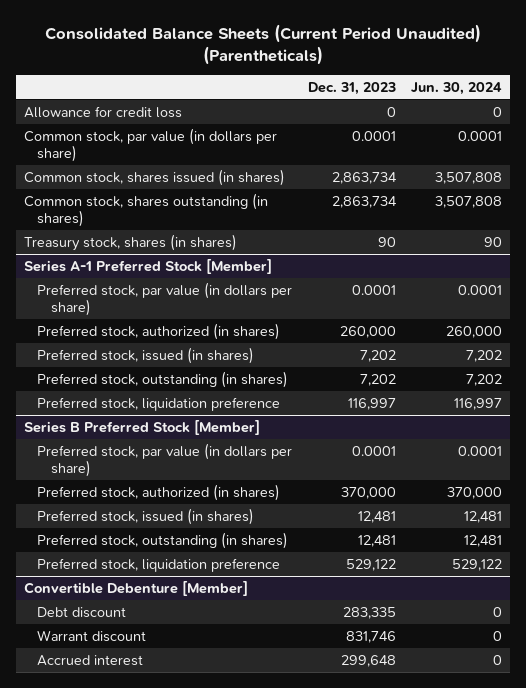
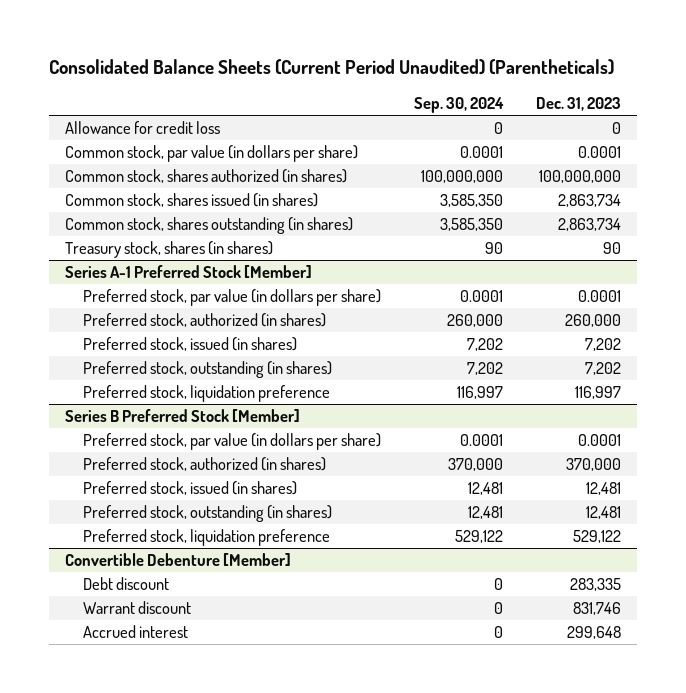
[410,81,502,95] Jun. 30, 2024 -> none
none -> [413,97,504,114] Sep. 30, 2024
none -> [65,169,348,184] Common stock, shares authorized (in shares)

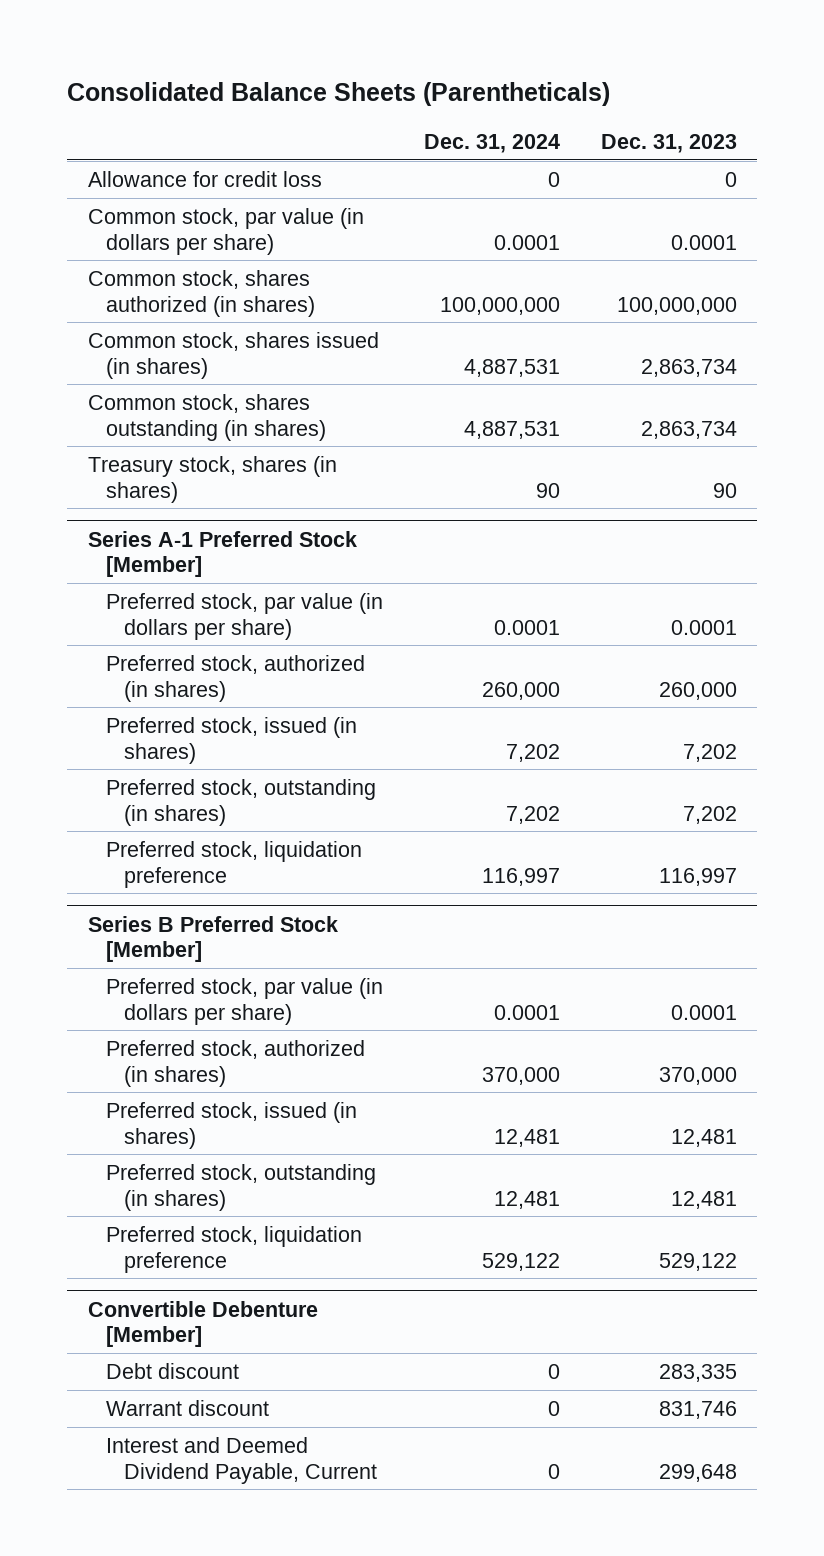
[48,59,614,76] Consolidated Balance Sheets (Current Period Unaudited) (Parentheticals) -> [67,82,611,107] Consolidated Balance Sheets (Parentheticals)
[413,97,504,114] Sep. 30, 2024 -> none
none -> [423,133,560,153] Dec. 31, 2024
[83,625,189,639] Accrued interest -> [106,1436,378,1484] Interest and Deemed Dividend Payable, Current

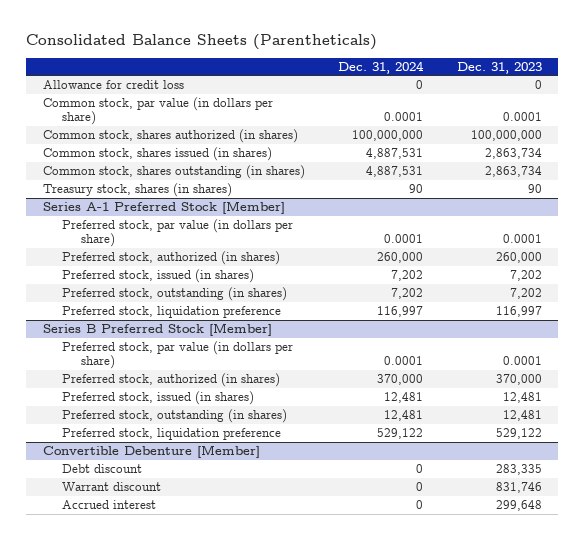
[106,1436,378,1484] Interest and Deemed Dividend Payable, Current -> [61,500,156,510] Accrued interest

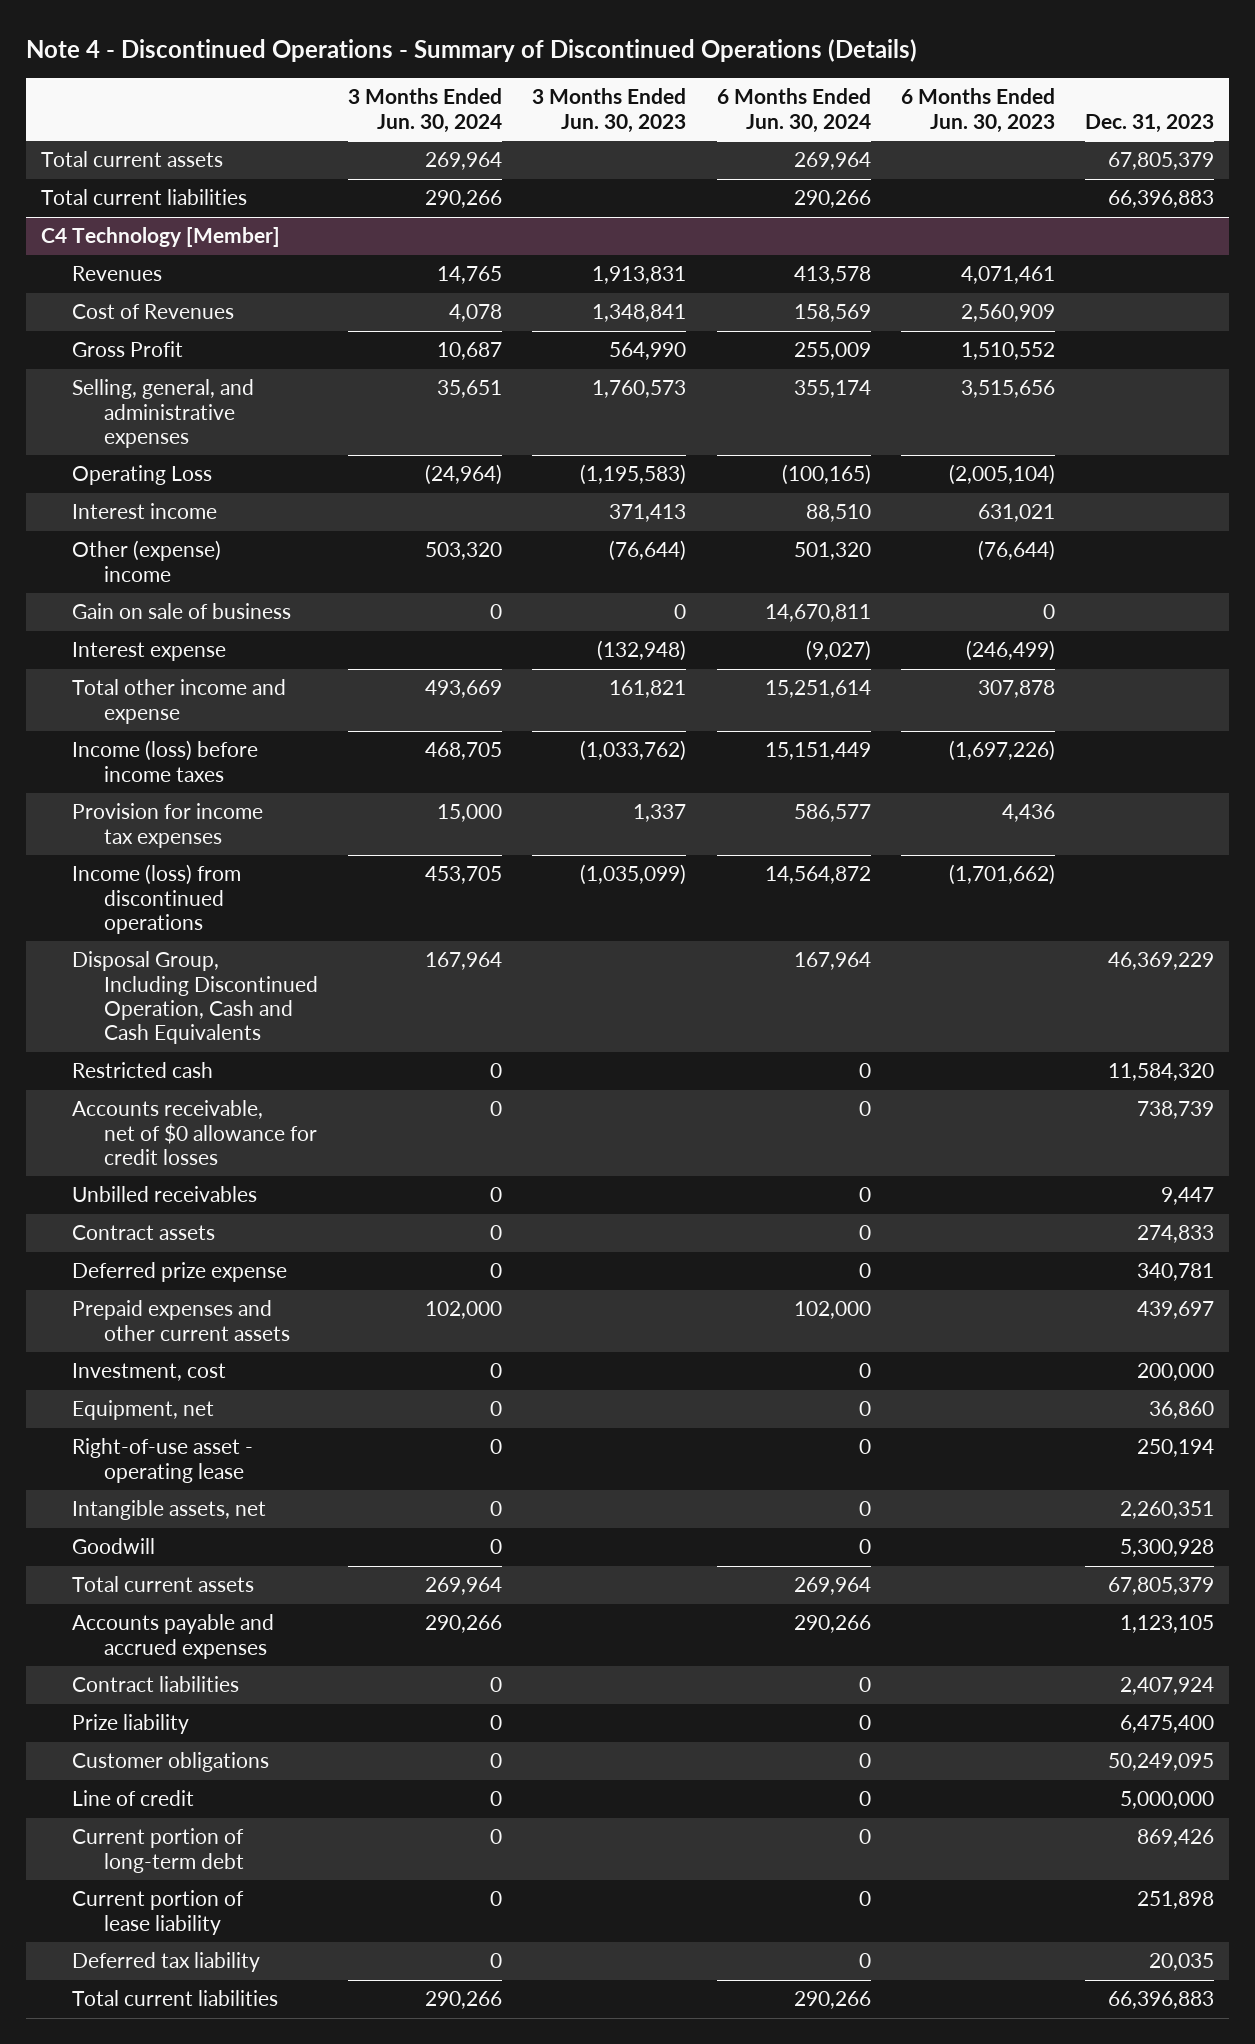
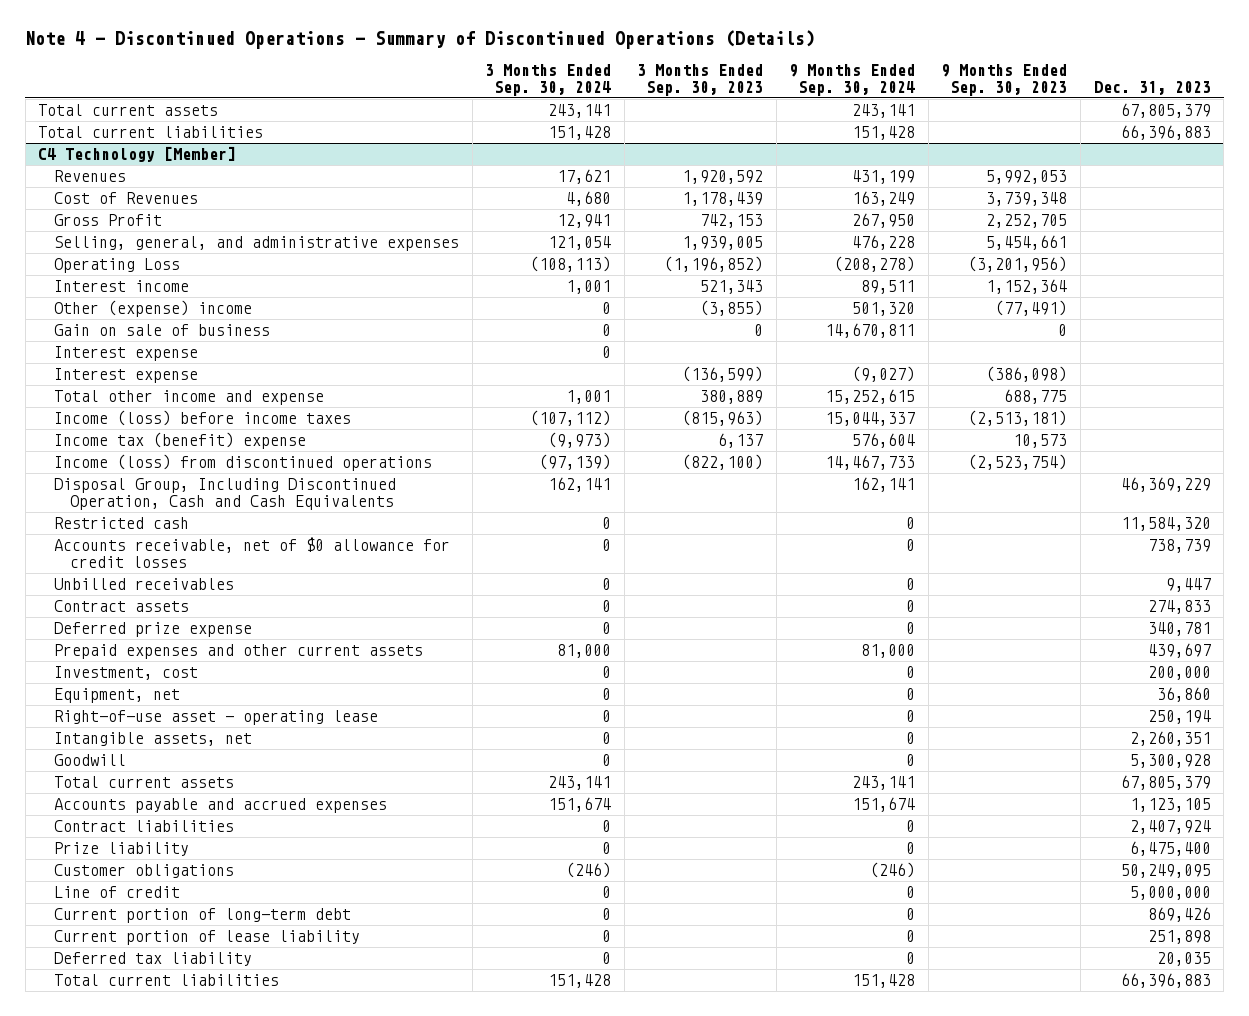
[348,88,503,133] 3 Months Ended Jun. 30, 2024 -> none
[532,88,687,133] 3 Months Ended Jun. 30, 2023 -> none
[716,88,871,133] 6 Months Ended Jun. 30, 2024 -> none
[900,88,1055,133] 6 Months Ended Jun. 30, 2023 -> none
none -> [485,63,612,96] 3 Months Ended Sep. 30, 2024
none -> [637,63,764,96] 3 Months Ended Sep. 30, 2023
none -> [789,63,916,96] 9 Months Ended Sep. 30, 2024
none -> [941,63,1068,96] 9 Months Ended Sep. 30, 2023
none -> [53,368,198,384] Interest expense
[72,803,264,848] Provision for income tax expenses -> [53,432,306,450] Income tax (benefit) expense

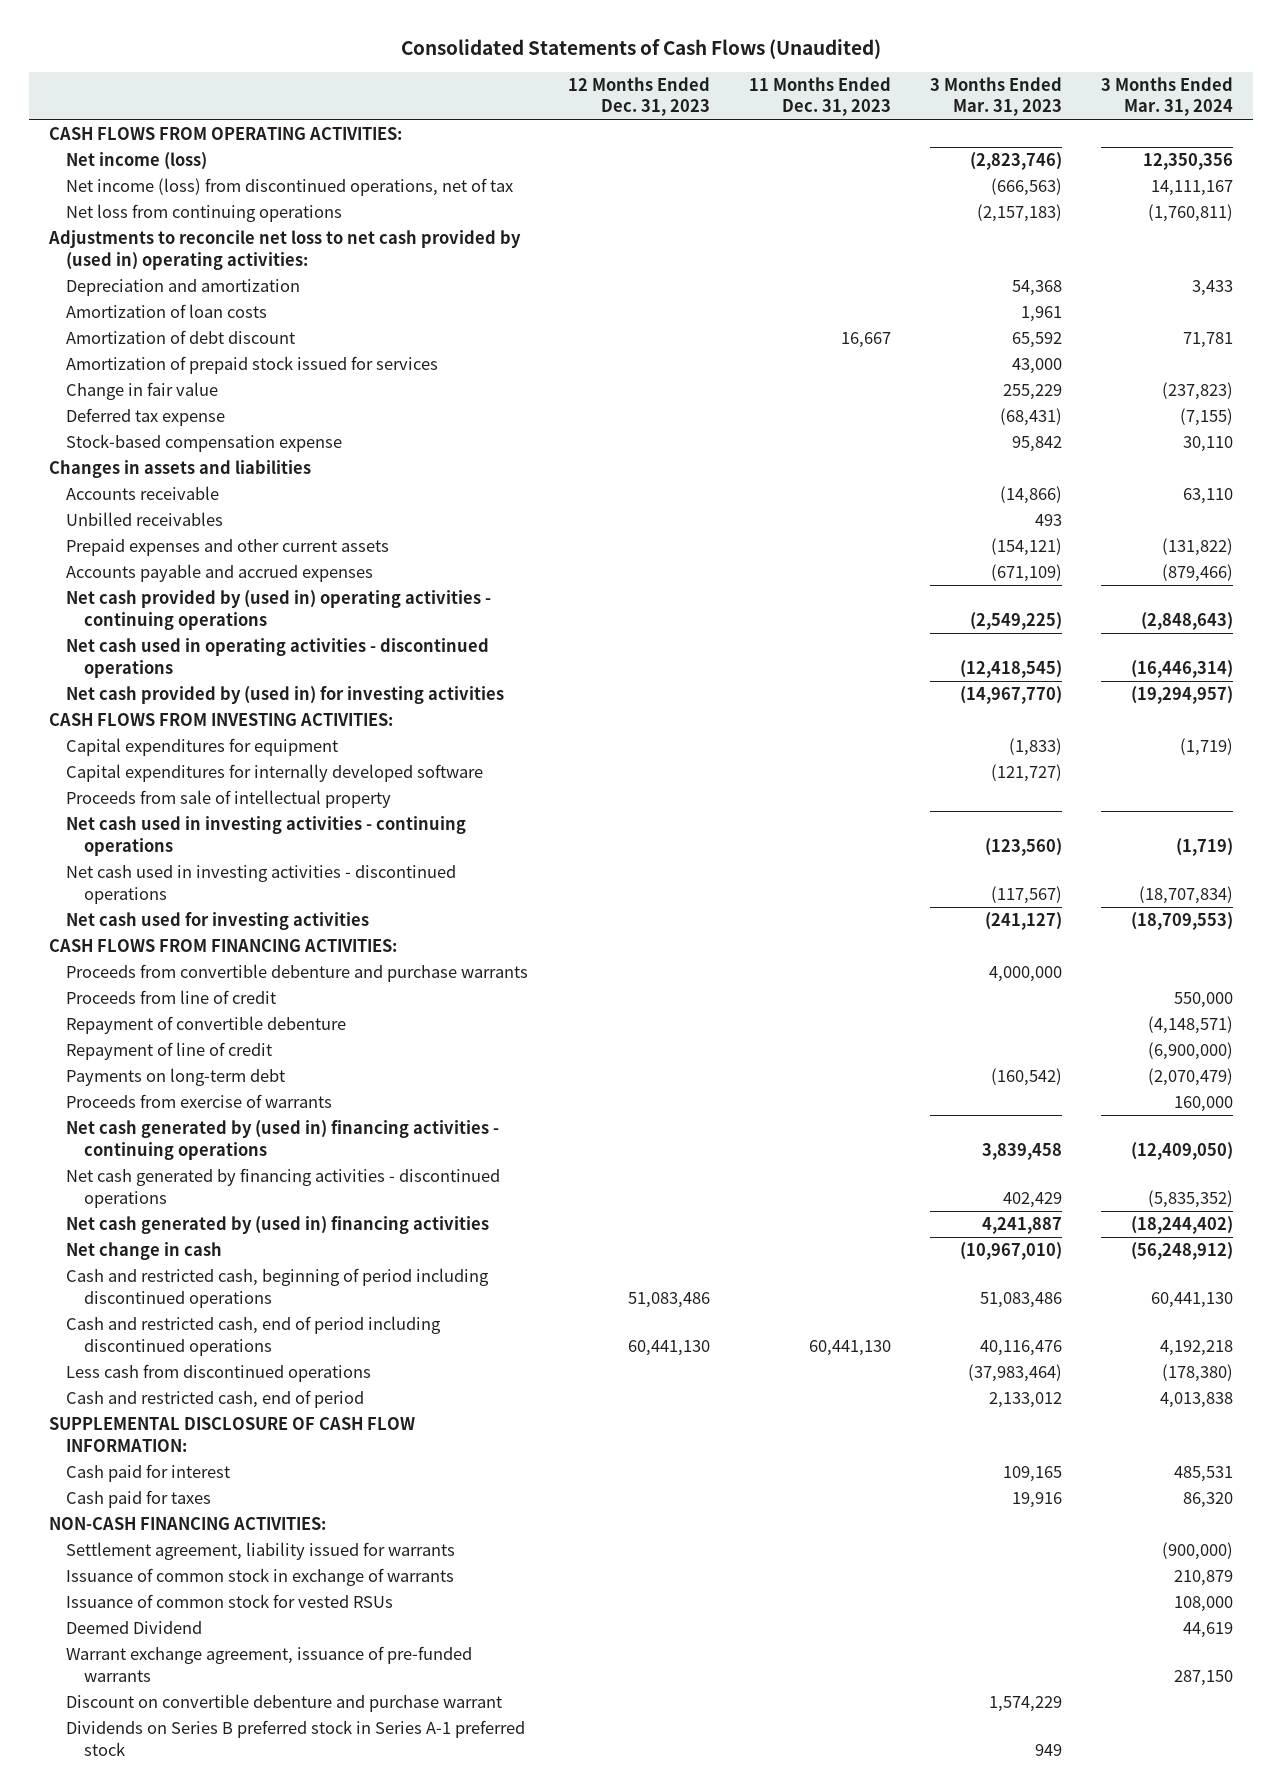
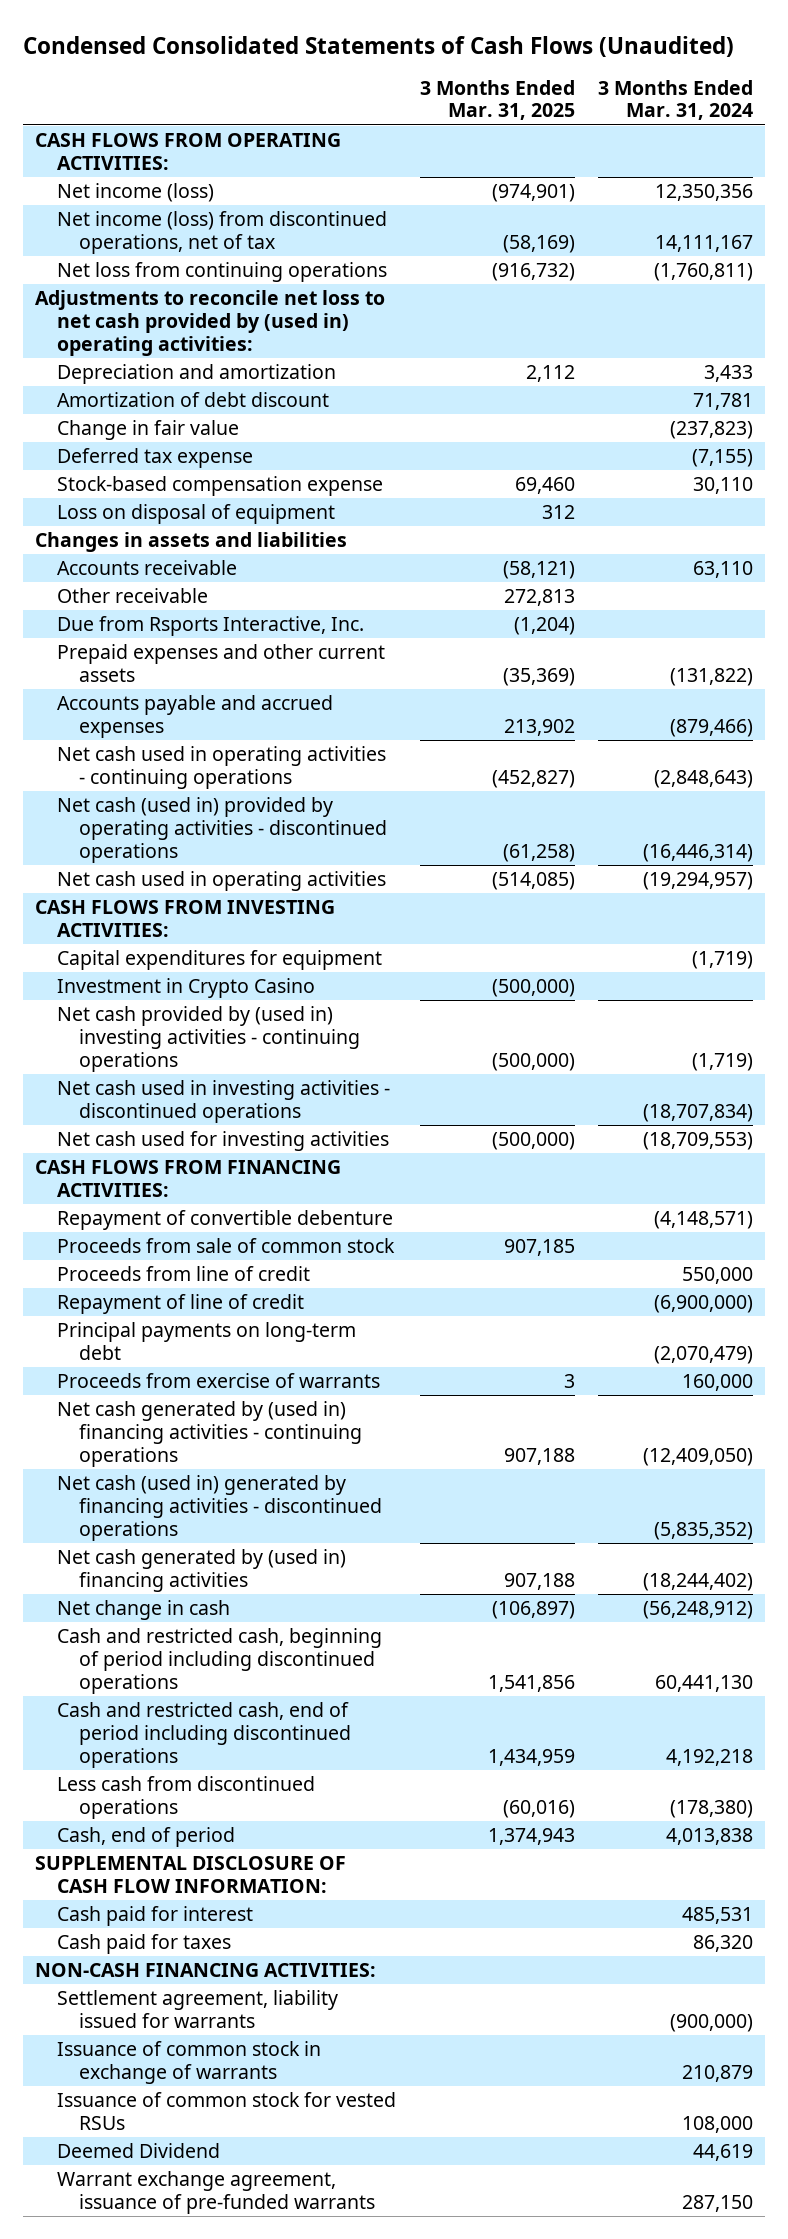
[401,39,882,60] Consolidated Statements of Cash Flows (Unaudited) -> [22,35,734,57] Condensed Consolidated Statements of Cash Flows (Unaudited)
[567,77,710,117] 12 Months Ended Dec. 31, 2023 -> none
[748,77,891,117] 11 Months Ended Dec. 31, 2023 -> none
[929,77,1062,117] 3 Months Ended Mar. 31, 2023 -> none
none -> [419,79,575,121] 3 Months Ended Mar. 31, 2025
[66,304,268,319] Amortization of loan costs -> none
[66,356,439,375] Amortization of prepaid stock issued for services -> none
none -> [57,504,336,525] Loss on disposal of equipment
[66,512,224,527] Unbilled receivables -> none
none -> [57,588,209,604] Other receivable
none -> [57,616,365,637] Due from Rsports Interactive, Inc.
[66,590,492,630] Net cash provided by (used in) operating activities - continuing operations -> [57,746,387,790] Net cash used in operating activities - continuing operations
[66,638,490,678] Net cash used in operating activities - discontinued operations -> [57,797,388,863] Net cash (used in) provided by operating activities - discontinued operations
[66,686,505,705] Net cash provided by (used in) for investing activities -> [57,871,387,892] Net cash used in operating activities
[66,764,484,783] Capital expenditures for internally developed software -> none
[66,790,392,809] Proceeds from sale of intellectual property -> none
none -> [57,978,316,999] Investment in Crypto Casino
[66,816,467,856] Net cash used in investing activities - continuing operations -> [57,1006,361,1072] Net cash provided by (used in) investing activities - continuing operations
[66,964,529,983] Proceeds from convertible debenture and purchase warrants -> none
none -> [57,1238,396,1254] Proceeds from sale of common stock
[66,990,277,1005] Proceeds from line of credit -> [57,1266,311,1282] Proceeds from line of credit
[66,1068,286,1087] Payments on long-term debt -> [57,1322,357,1361] Principal payments on long-term debt
[66,1168,501,1208] Net cash generated by financing activities - discontinued operations -> [57,1475,383,1541] Net cash (used in) generated by financing activities - discontinued operations
[66,1390,365,1409] Cash and restricted cash, end of period -> [57,1827,236,1848] Cash, end of period
[66,1694,503,1713] Discount on convertible debenture and purchase warrant -> none
[66,1720,526,1756] Dividends on Series B preferred stock in Series A-1 preferred stock -> none

